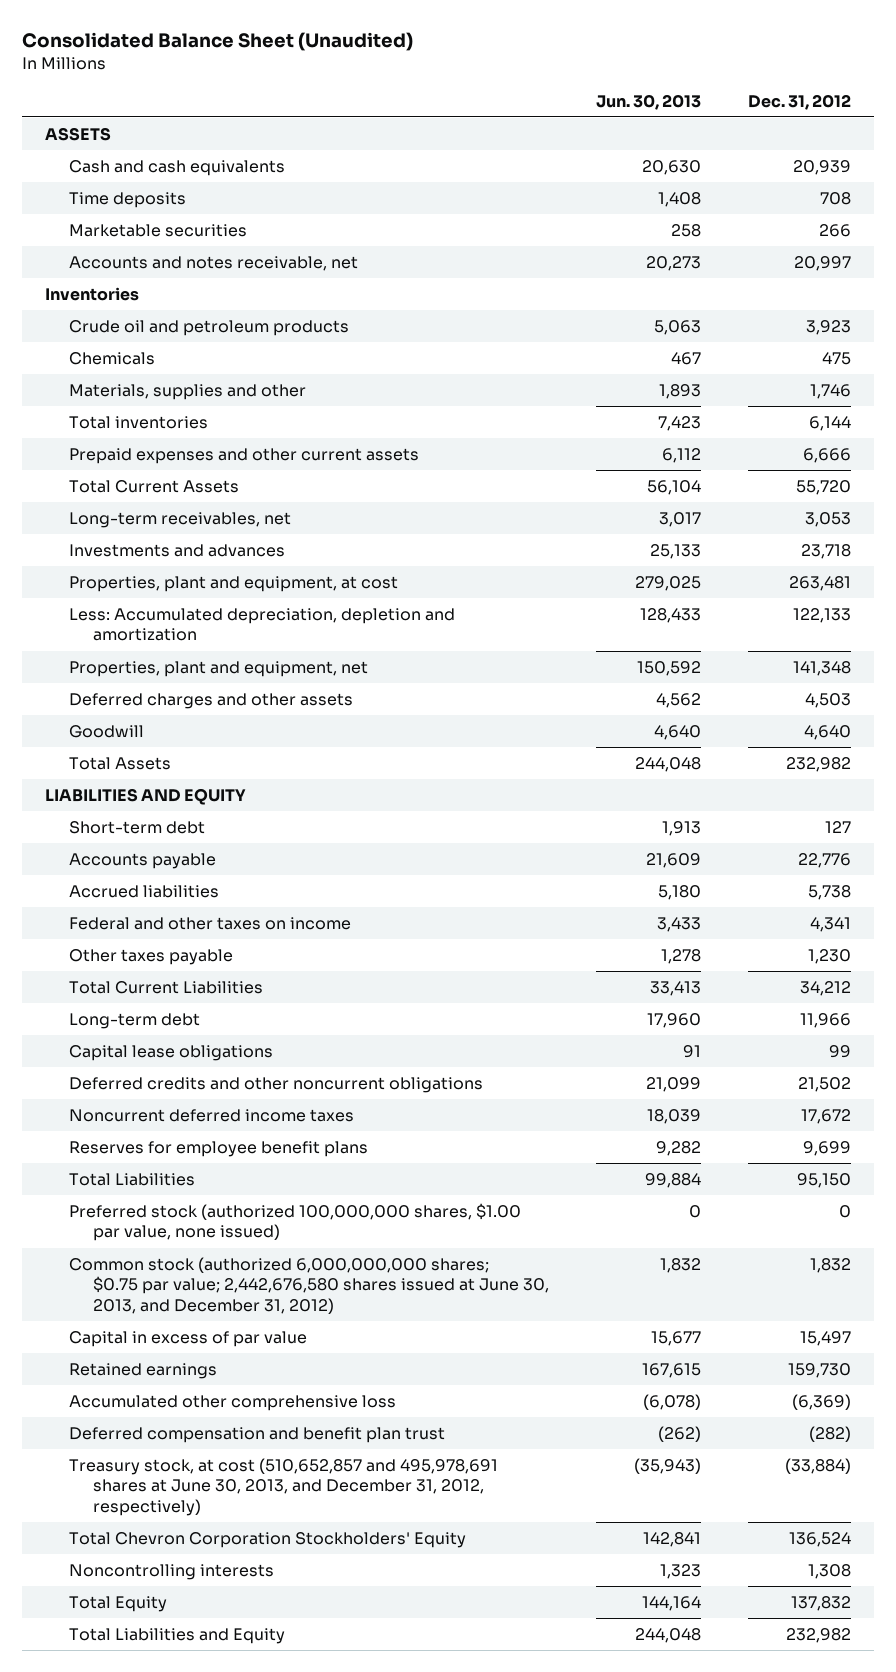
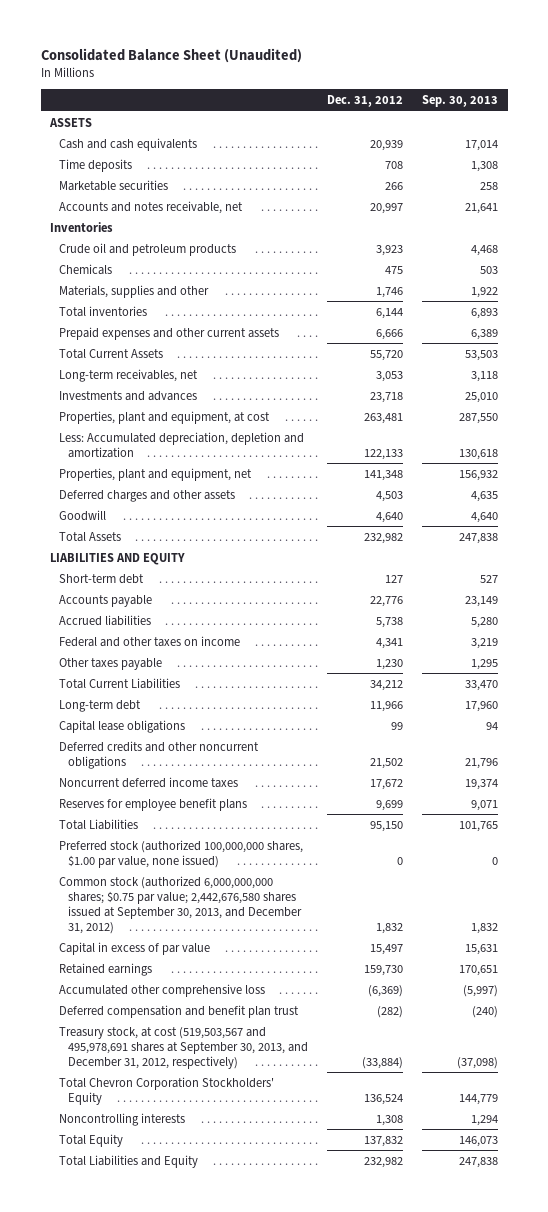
[595,93,701,110] Jun. 30, 2013 -> none
none -> [422,95,499,108] Sep. 30, 2013
[69,1256,549,1314] Common stock (authorized 6,000,000,000 shares; $0.75 par value; 2,442,676,580 shares issued at June 30, 2013, and December 31, 2012) -> [59,875,303,934] Common stock (authorized 6,000,000,000 shares; $0.75 par value; 2,442,676,580 shares issued at September 30, 2013, and December 31, 2012)
[69,1457,499,1516] Treasury stock, at cost (510,652,857 and 495,978,691 shares at June 30, 2013, and December 31, 2012, respectively) -> [59,1026,309,1069] Treasury stock, at cost (519,503,567 and 495,978,691 shares at September 30, 2013, and December 31, 2012, respectively)

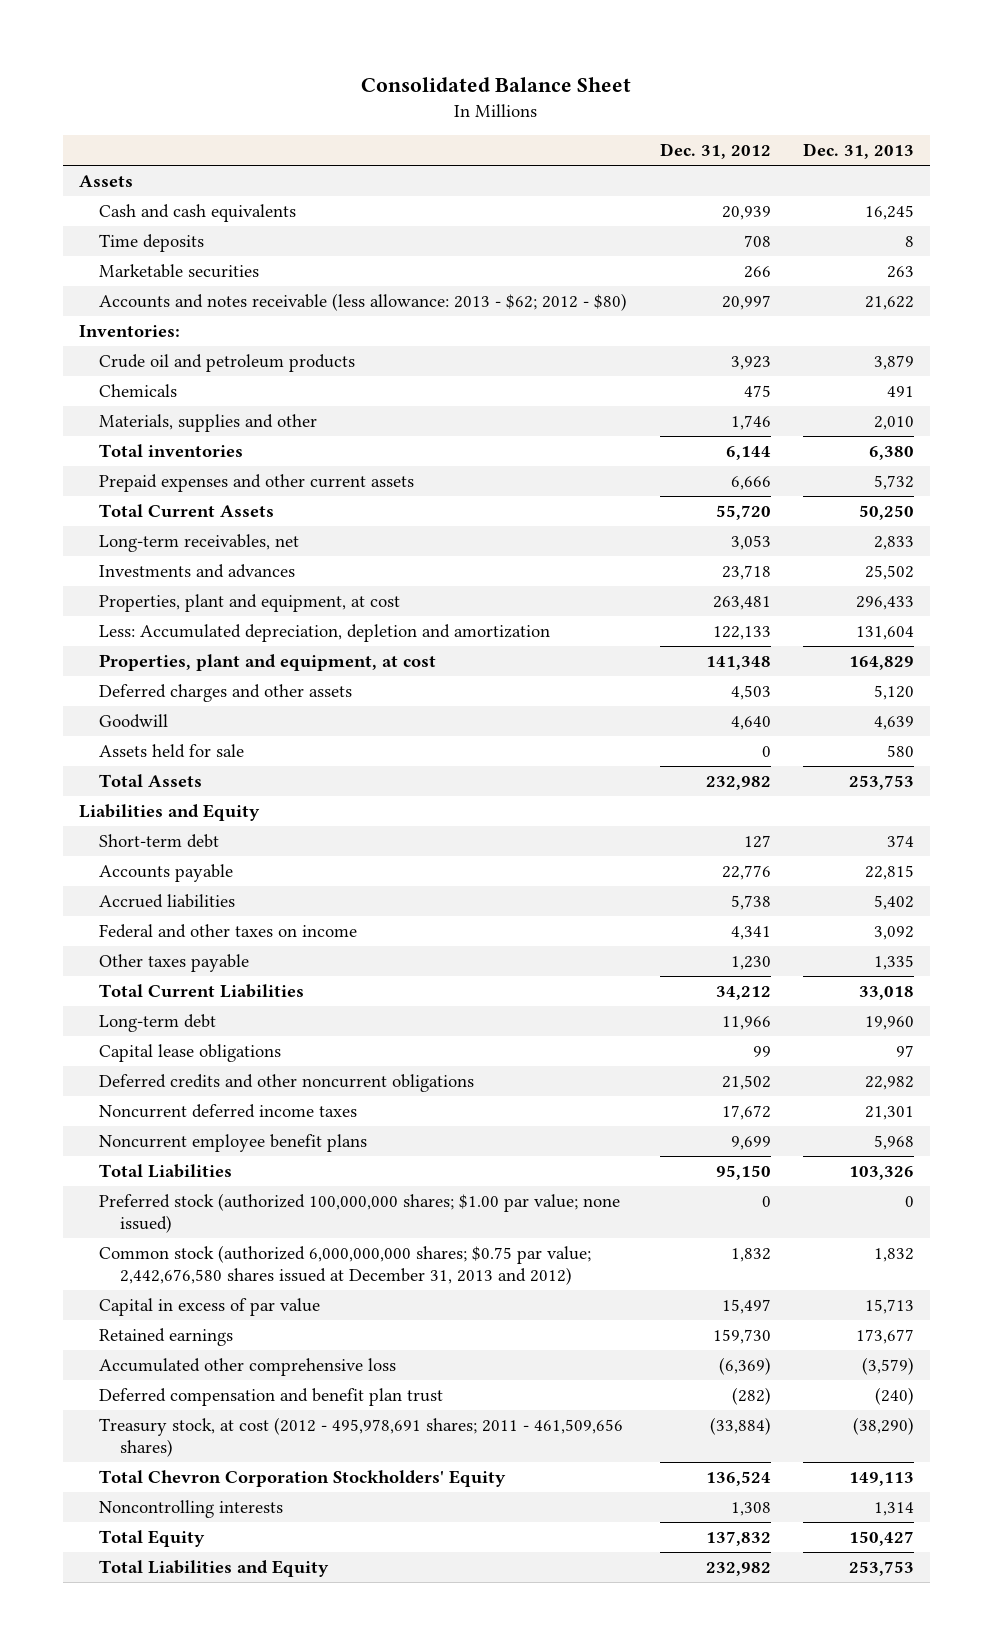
[40,48,302,64] Consolidated Balance Sheet (Unaudited) -> [361,76,632,92] Consolidated Balance Sheet
[422,95,499,108] Sep. 30, 2013 -> none
none -> [802,143,914,160] Dec. 31, 2013
[49,117,93,127] ASSETS -> [79,174,134,187] Assets
[59,200,244,214] Accounts and notes receivable, net -> [99,292,628,311] Accounts and notes receivable (less allowance: 2013 - $62; 2012 - $80)
[50,221,114,232] Inventories -> [79,324,181,337] Inventories:
[59,467,253,481] Properties, plant and equipment, net -> [99,653,437,671] Properties, plant and equipment, at cost
none -> [99,743,245,758] Assets held for sale
[50,552,186,565] LIABILITIES AND EQUITY -> [79,803,261,821] Liabilities and Equity
[59,797,248,811] Reserves for employee benefit plans -> [99,1133,368,1152] Noncurrent employee benefit plans
[59,839,304,868] Preferred stock (authorized 100,000,000 shares, $1.00 par value, none issued) -> [99,1192,621,1234] Preferred stock (authorized 100,000,000 shares; $1.00 par value; none issued)
[59,875,303,934] Common stock (authorized 6,000,000,000 shares; $0.75 par value; 2,442,676,580 shares issued at September 30, 2013, and December 31, 2012) -> [99,1244,592,1286] Common stock (authorized 6,000,000,000 shares; $0.75 par value; 2,442,676,580 shares issued at December 31, 2013 and 2012)
[59,1026,309,1069] Treasury stock, at cost (519,503,567 and 495,978,691 shares at September 30, 2013, and December 31, 2012, respectively) -> [99,1416,624,1458] Treasury stock, at cost (2012 - 495,978,691 shares; 2011 - 461,509,656 shares)

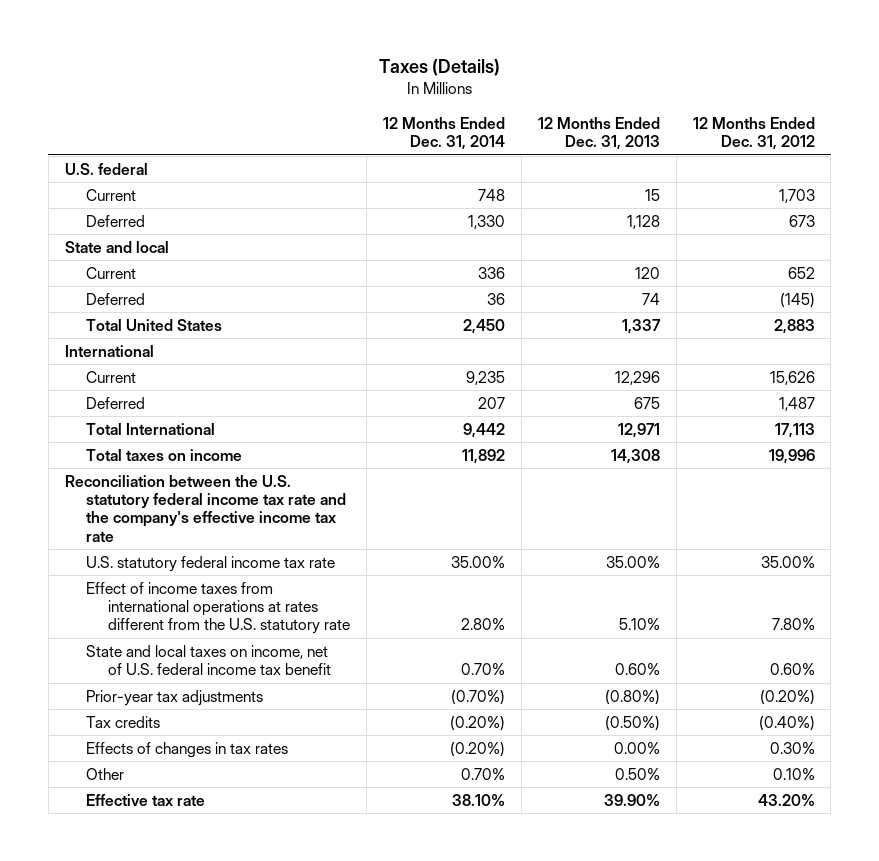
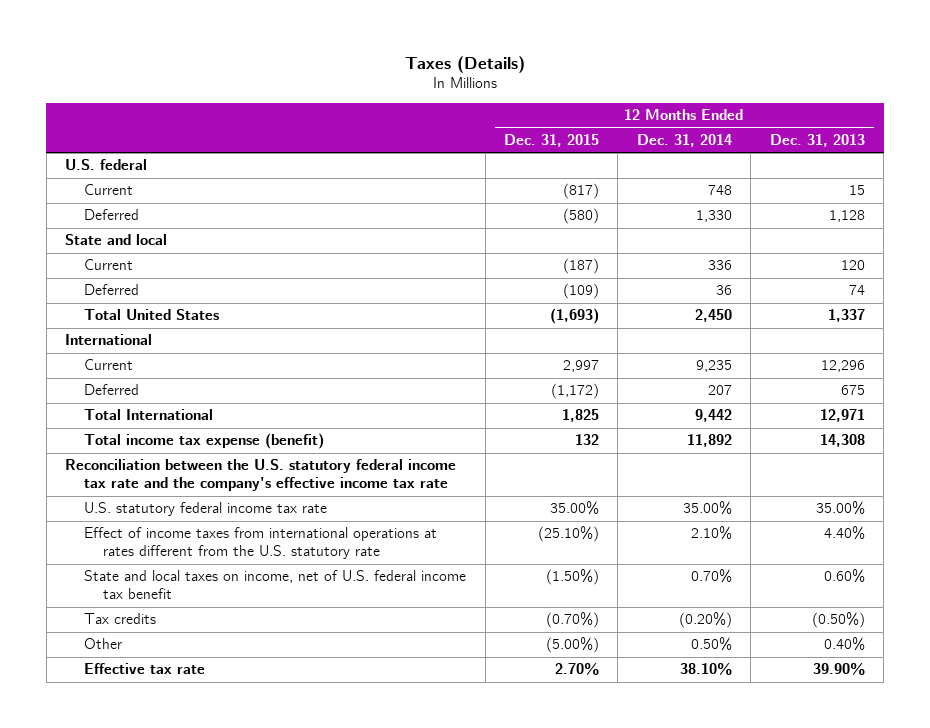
[692,116,815,151] 12 Months Ended Dec. 31, 2012 -> none
none -> [504,134,600,148] Dec. 31, 2015
[86,448,243,461] Total taxes on income -> [84,433,325,450] Total income tax expense (benefit)
[460,618,505,631] 2.80% -> [690,526,732,541] 2.10%
[618,618,660,631] 5.10% -> [823,526,865,541] 4.40%
[86,689,264,706] Prior-year tax adjustments -> none
[86,741,289,758] Effects of changes in tax rates -> none
[460,767,505,780] 0.70% -> [690,637,732,652] 0.50%
[614,767,660,780] 0.50% -> [823,637,865,652] 0.40%

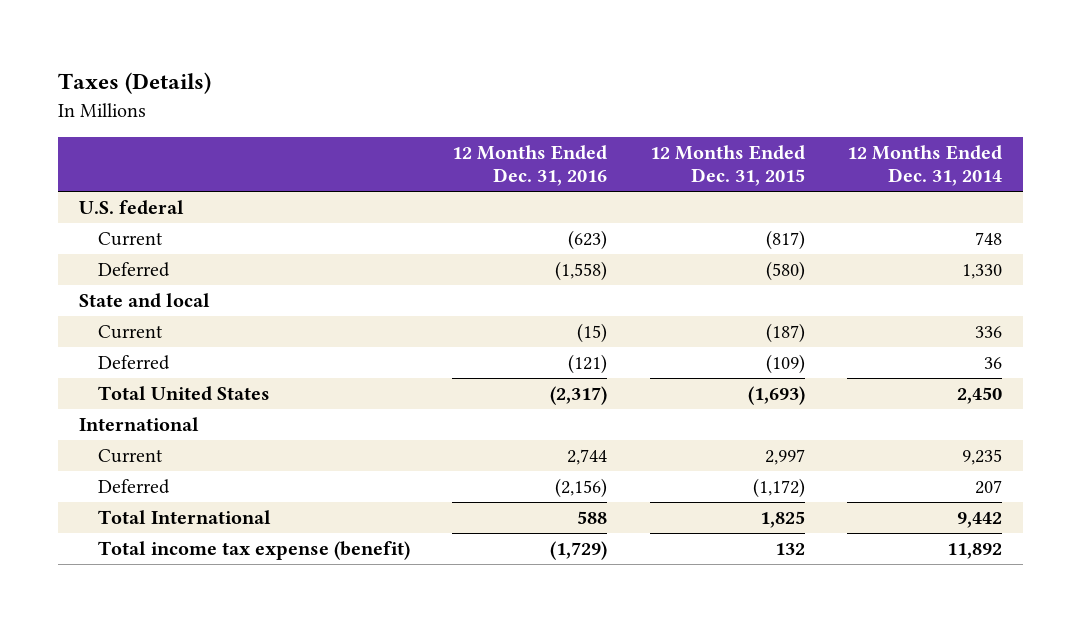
[769,134,865,148] Dec. 31, 2013 -> none
none -> [452,144,608,187] 12 Months Ended Dec. 31, 2016
[65,459,457,492] Reconciliation between the U.S. statutory federal income tax rate and the company's effective income tax rate -> none
[84,502,328,517] U.S. statutory federal income tax rate -> none
[84,527,438,560] Effect of income taxes from international operations at rates different from the U.S. statutory rate -> none
[84,570,467,600] State and local taxes on income, net of U.S. federal income tax benefit -> none
[84,613,157,625] Tax credits -> none
[84,638,123,650] Other -> none
[84,663,206,675] Effective tax rate -> none

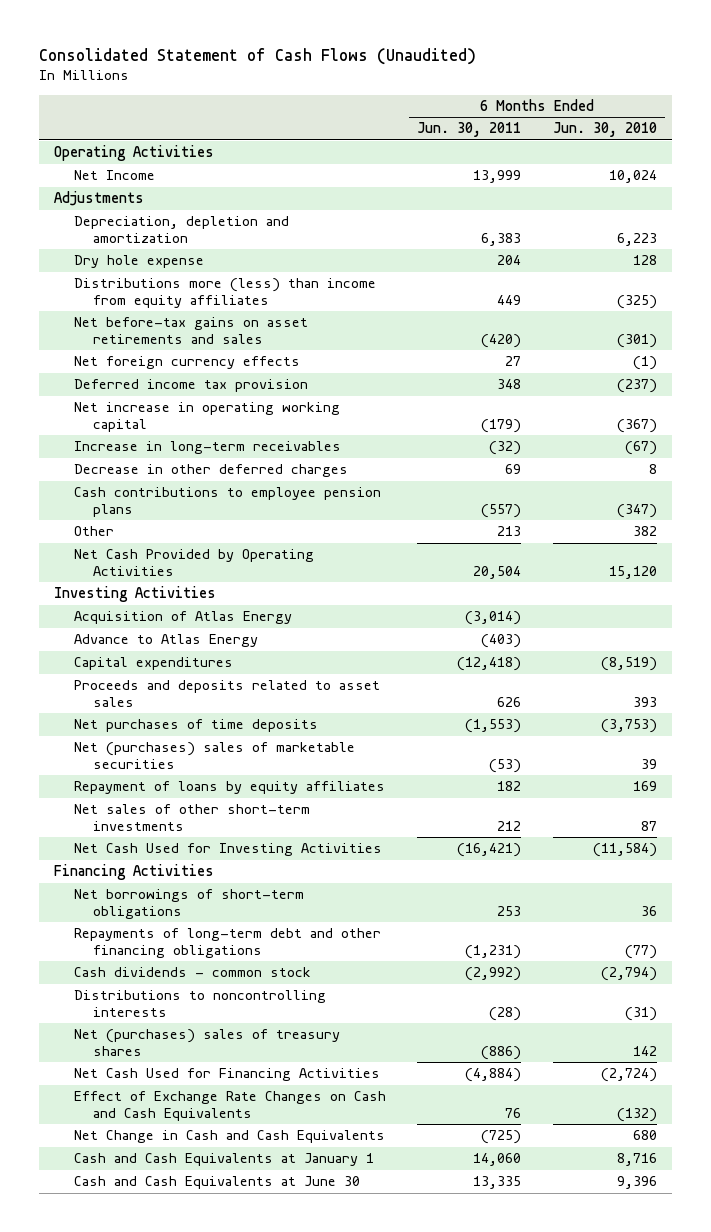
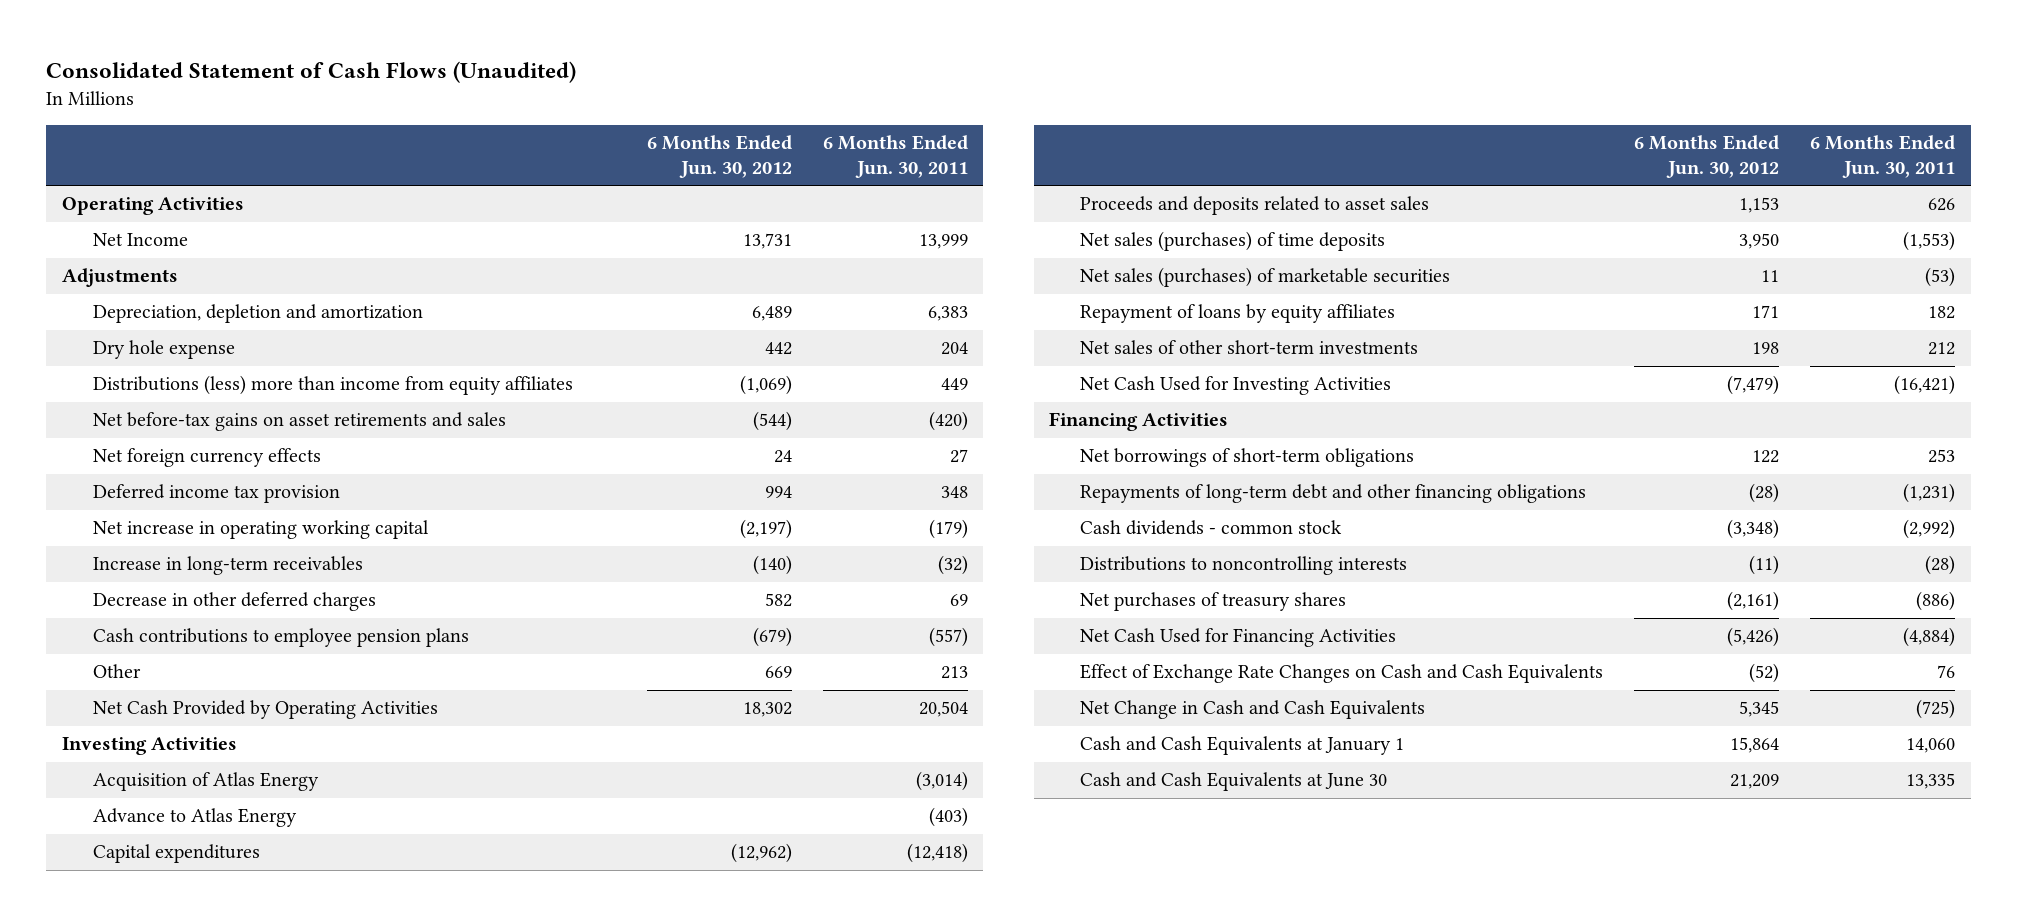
[552,122,657,138] Jun. 30, 2010 -> none
none -> [646,135,792,178] 6 Months Ended Jun. 30, 2012
[73,278,376,308] Distributions more (less) than income from equity affiliates -> [92,375,573,396] Distributions (less) more than income from equity affiliates
[73,719,318,733] Net purchases of time deposits -> [1079,231,1385,252] Net sales (purchases) of time deposits
[73,742,355,769] Net (purchases) sales of marketable securities -> [1079,267,1450,288] Net sales (purchases) of marketable securities
[73,1029,340,1056] Net (purchases) sales of treasury shares -> [1079,592,1346,612] Net purchases of treasury shares

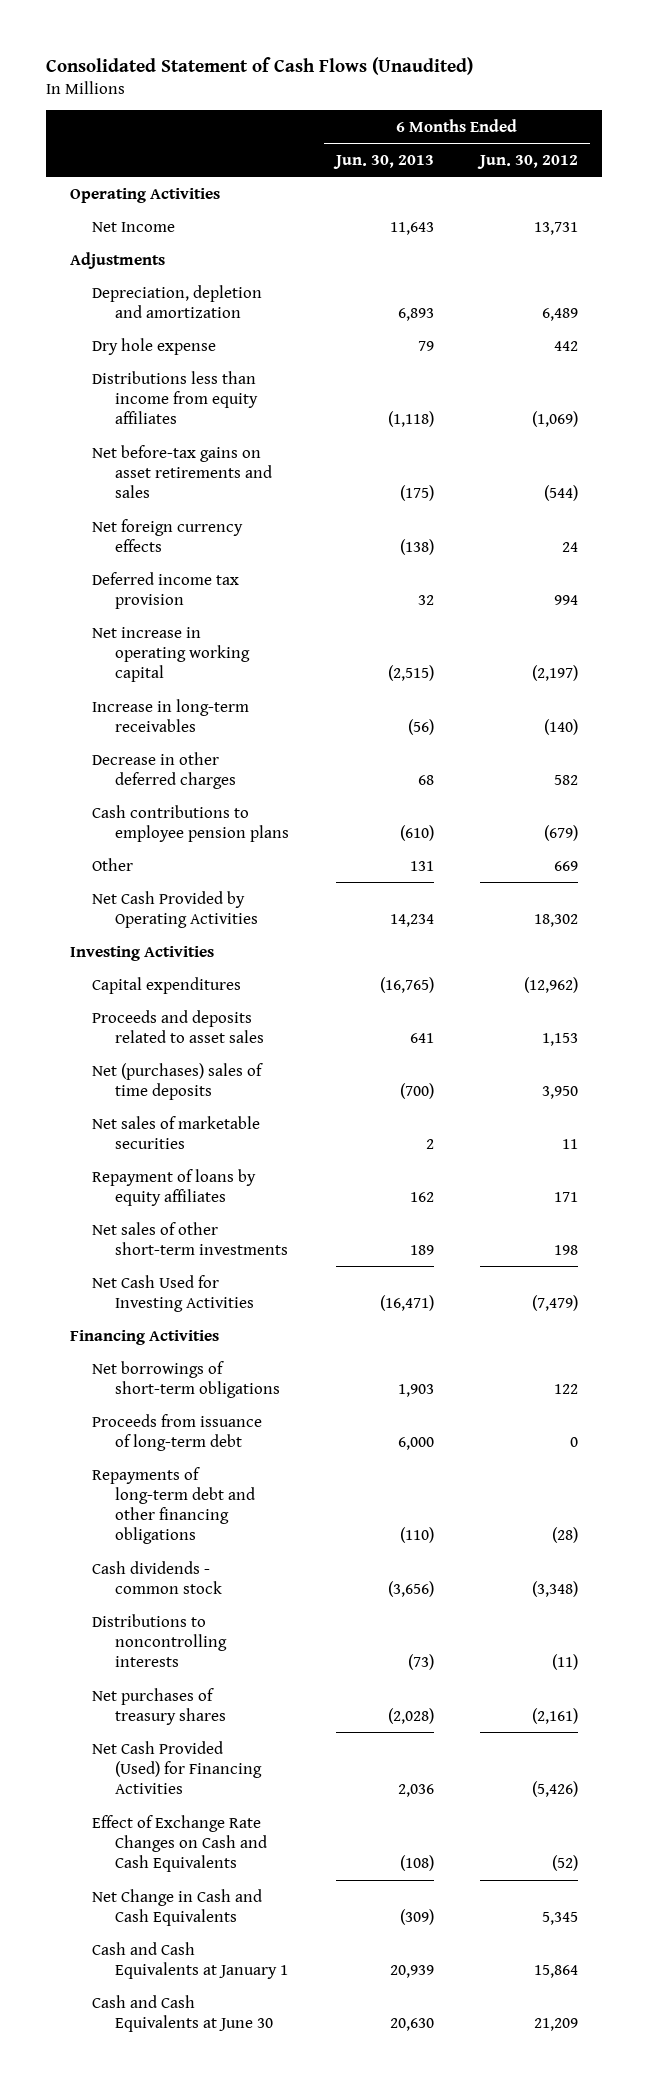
[822,135,968,178] 6 Months Ended Jun. 30, 2011 -> none
none -> [332,155,434,170] Jun. 30, 2013
[92,375,573,396] Distributions (less) more than income from equity affiliates -> [92,370,258,425] Distributions less than income from equity affiliates
[92,772,319,792] Acquisition of Atlas Energy -> none
[92,808,297,828] Advance to Atlas Energy -> none
[1079,231,1385,252] Net sales (purchases) of time deposits -> [92,1062,264,1100] Net (purchases) sales of time deposits
[1079,267,1450,288] Net sales (purchases) of marketable securities -> [92,1115,261,1149] Net sales of marketable securities
none -> [92,1413,263,1451] Proceeds from issuance of long-term debt
[1079,628,1396,648] Net Cash Used for Financing Activities -> [92,1740,262,1795] Net Cash Provided (Used) for Financing Activities

